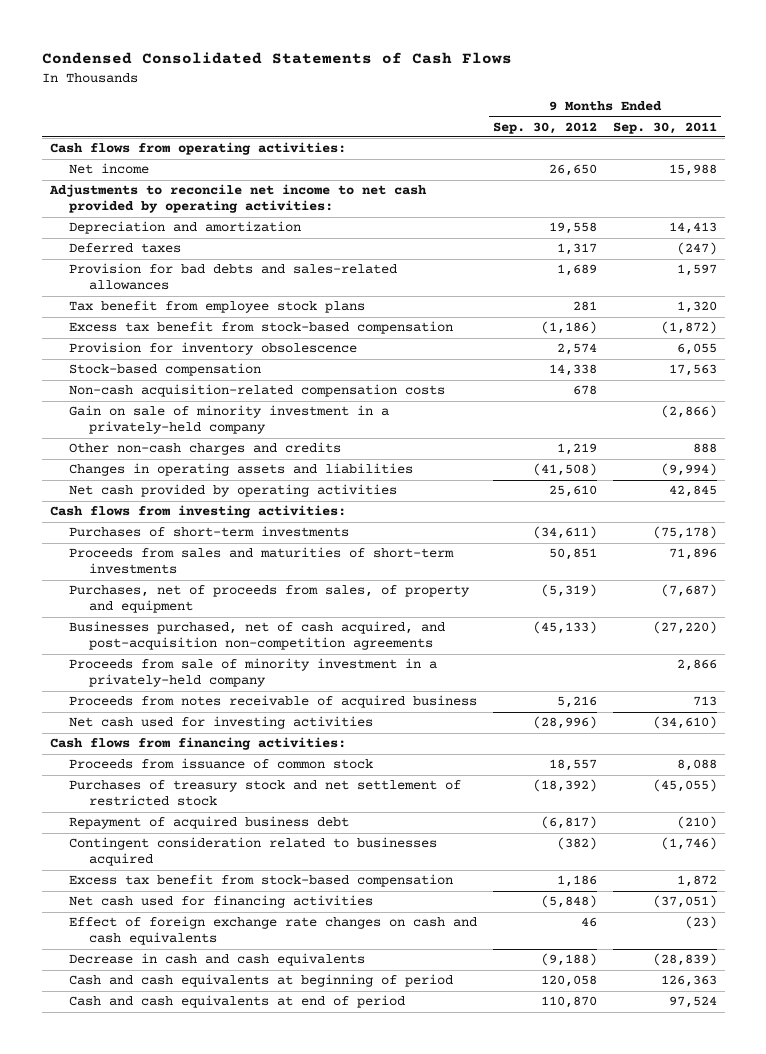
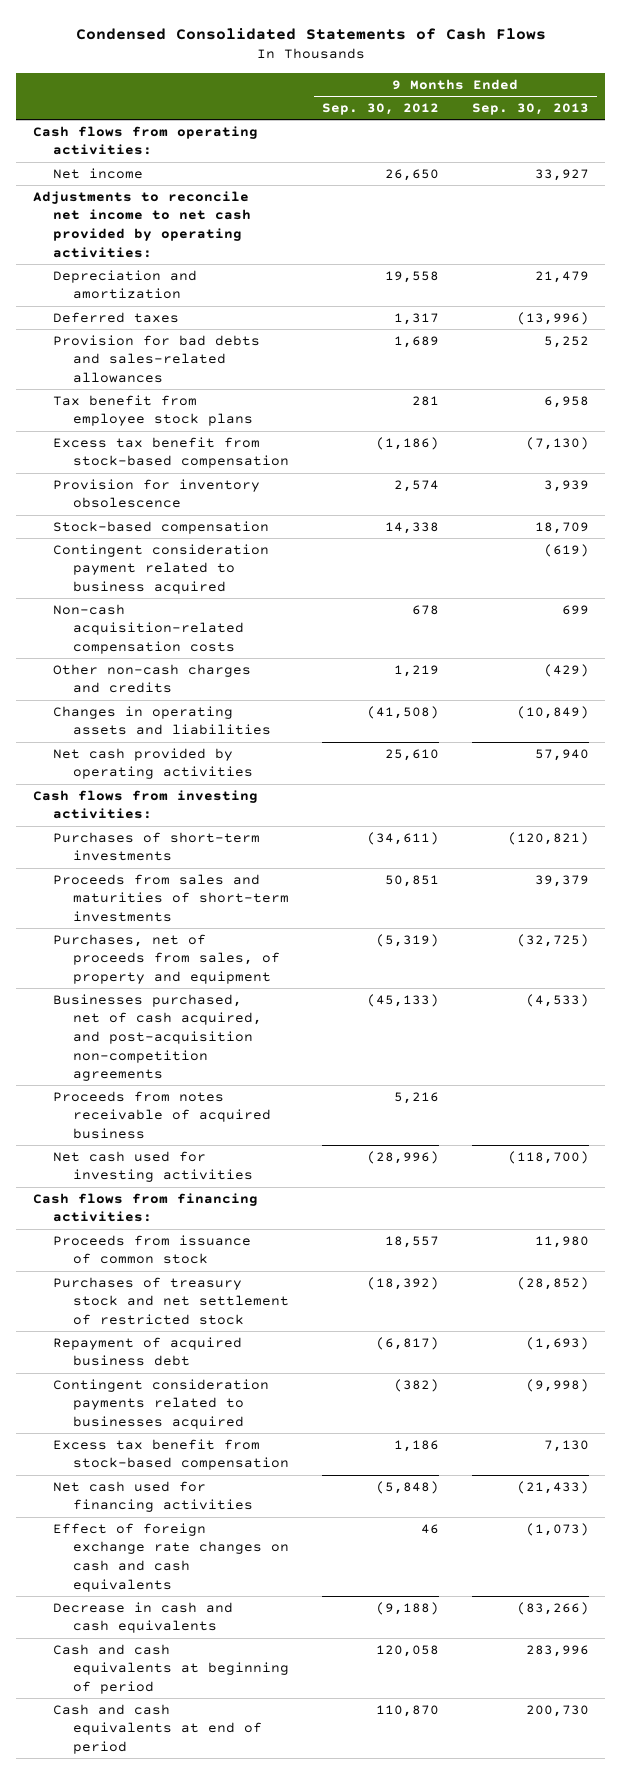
[612,121,717,134] Sep. 30, 2011 -> none
none -> [471,103,589,116] Sep. 30, 2013
none -> [52,543,269,594] Contingent consideration payment related to business acquired
[69,405,390,435] Gain on sale of minority investment in a privately-held company -> none
[69,658,438,688] Proceeds from sale of minority investment in a privately-held company -> none
[69,837,438,867] Contingent consideration related to businesses acquired -> [52,1378,269,1429] Contingent consideration payments related to businesses acquired

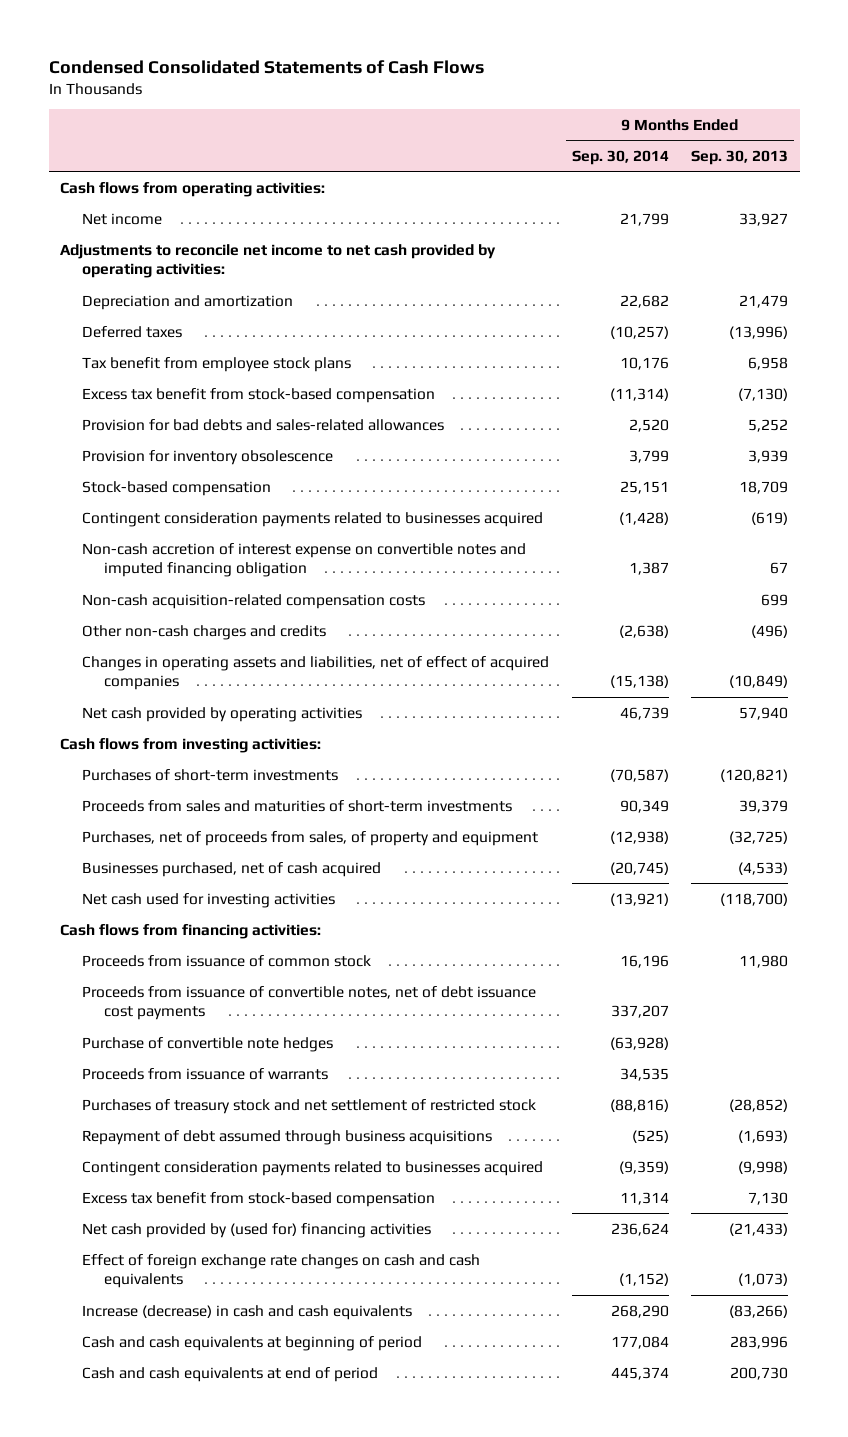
[322,103,440,116] Sep. 30, 2012 -> none
none -> [571,149,669,165] Sep. 30, 2014
[52,334,260,383] Provision for bad debts and sales-related allowances -> [81,418,444,431] Provision for bad debts and sales-related allowances
[52,543,269,594] Contingent consideration payment related to business acquired -> [81,511,543,527] Contingent consideration payments related to businesses acquired
none -> [81,542,526,578] Non-cash accretion of interest expense on convertible notes and imputed financing obligation
[543,663,589,677] (429) -> [751,624,789,638] (496)
[52,705,272,736] Changes in operating assets and liabilities -> [81,655,549,691] Changes in operating assets and liabilities, net of effect of acquired companies
[52,1090,272,1139] Proceeds from notes receivable of acquired business -> none
[52,993,263,1082] Businesses purchased, net of cash acquired, and post-acquisition non-competition agreements -> [81,861,381,877] Businesses purchased, net of cash acquired
none -> [81,985,536,1021] Proceeds from issuance of convertible notes, net of debt issuance cost payments
none -> [81,1036,333,1052] Purchase of convertible note hedges
none -> [81,1067,328,1080] Proceeds from issuance of warrants
[52,1336,242,1367] Repayment of acquired business debt -> [81,1129,492,1145] Repayment of debt assumed through business acquisitions
[52,1480,254,1513] Net cash used for financing activities -> [81,1222,431,1238] Net cash provided by (used for) financing activities
[52,1601,233,1634] Decrease in cash and cash equivalents -> [81,1304,412,1320] Increase (decrease) in cash and cash equivalents

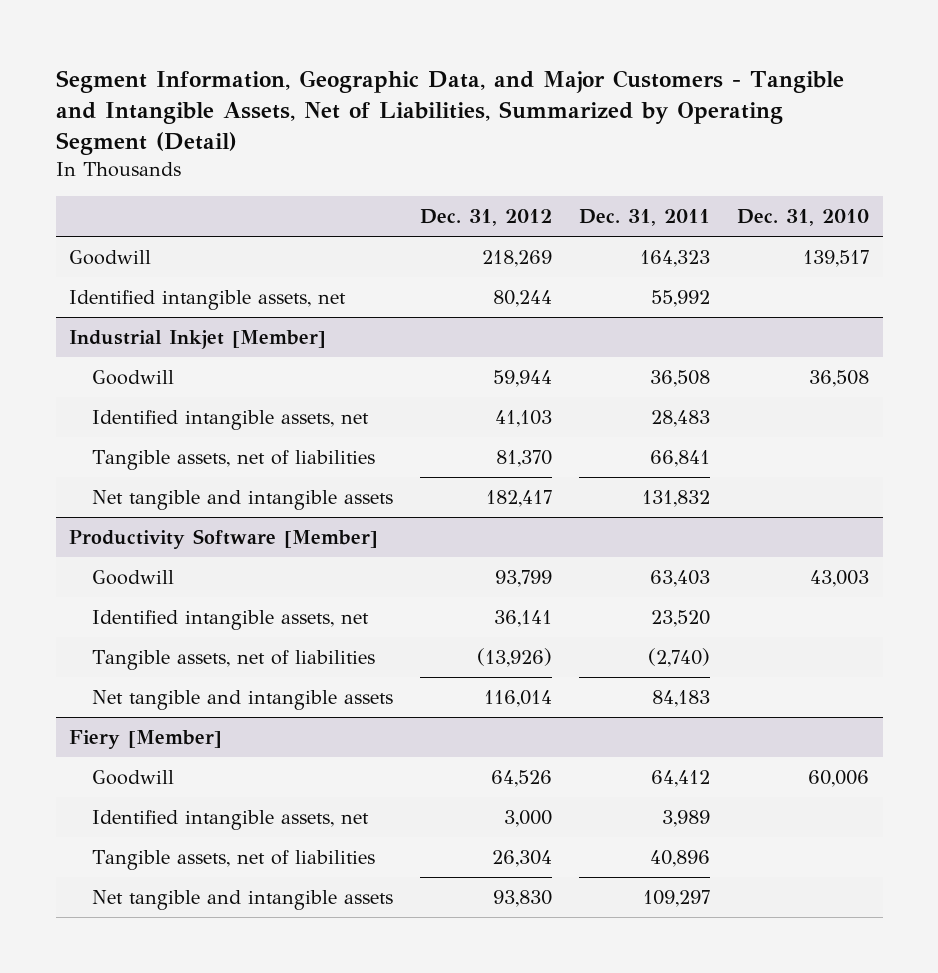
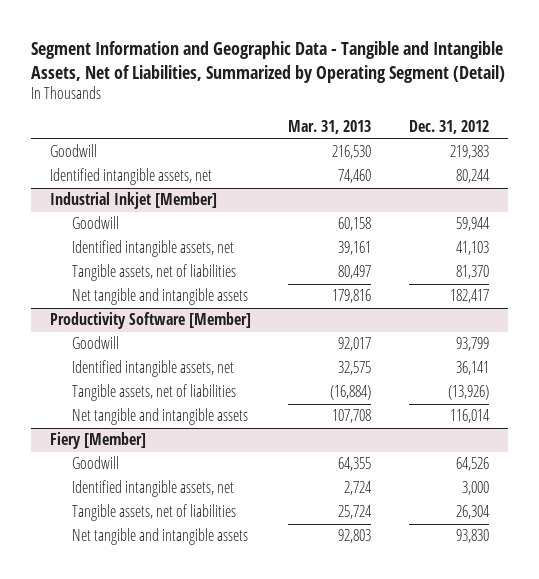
[55,69,844,156] Segment Information, Geographic Data, and Major Customers - Tangible and Intangible Assets, Net of Liabilities, Summarized by Operating Segment (Detail) -> [30,40,505,83] Segment Information and Geographic Data - Tangible and Intangible Assets, Net of Liabilities, Summarized by Operating Segment (Detail)
[579,208,711,226] Dec. 31, 2011 -> none
[737,208,870,226] Dec. 31, 2010 -> none
none -> [288,119,372,134] Mar. 31, 2013
[482,249,553,267] 218,269 -> [450,145,490,160] 219,383

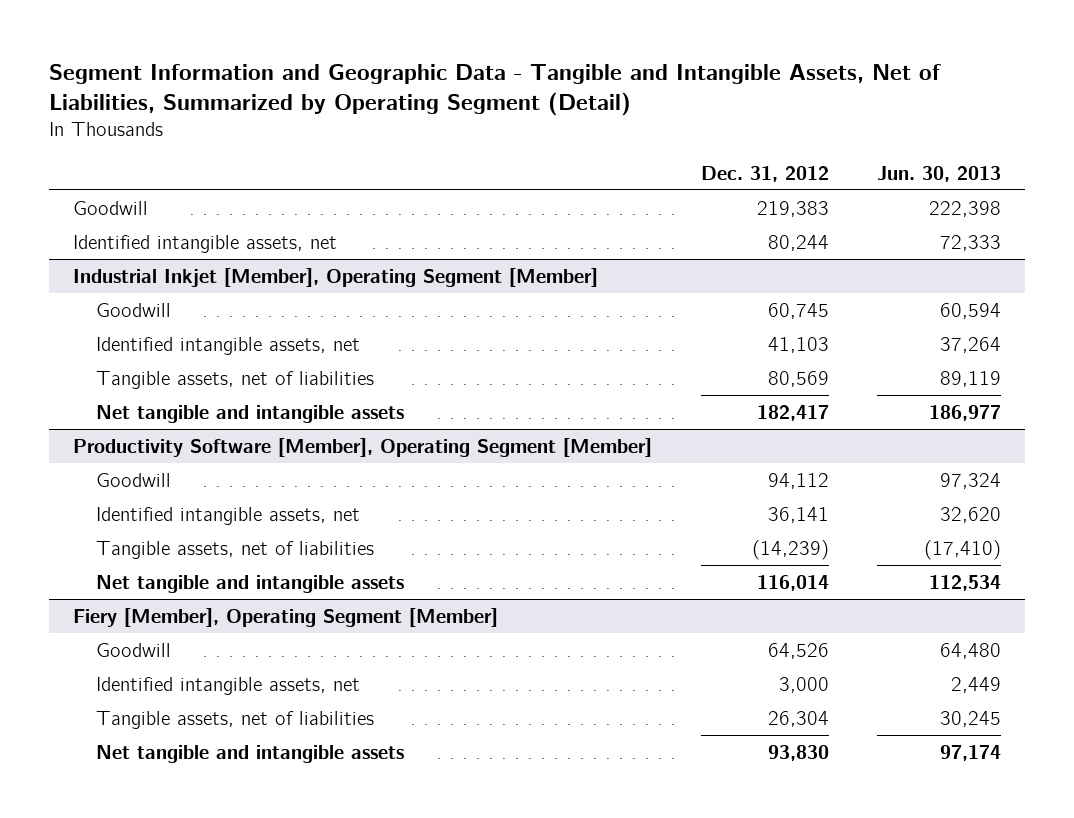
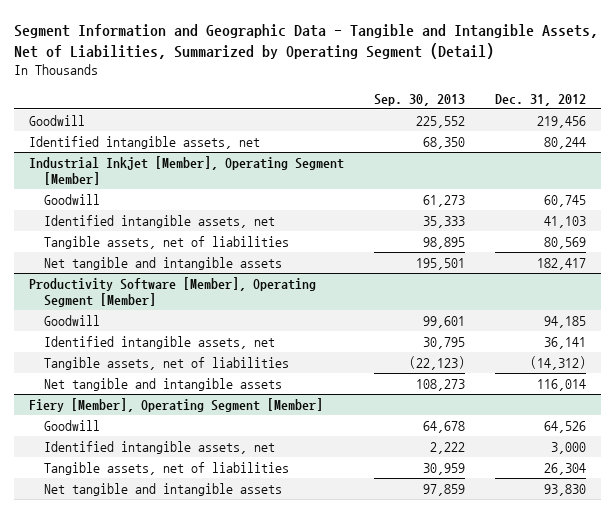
[876,165,1001,182] Jun. 30, 2013 -> none
none -> [374,93,466,106] Sep. 30, 2013
[756,200,829,217] 219,383 -> [537,115,587,128] 219,456
[767,472,829,489] 94,112 -> [544,315,587,328] 94,185
[751,539,829,560] (14,239) -> [530,355,587,370] (14,312)

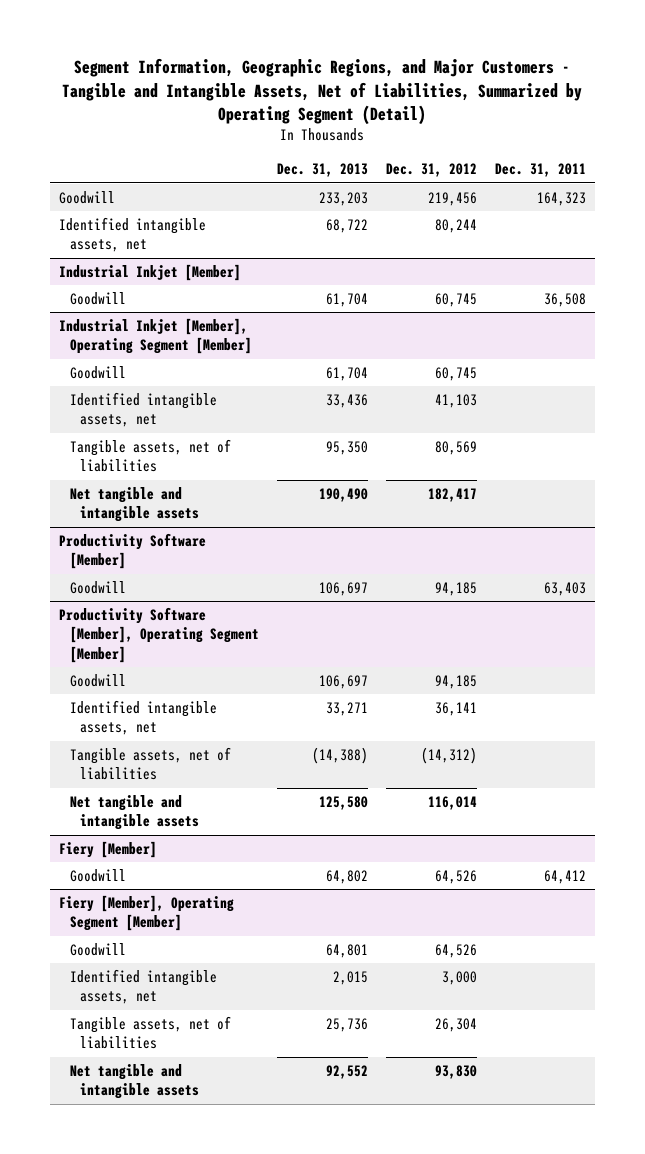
[13,23,598,60] Segment Information and Geographic Data - Tangible and Intangible Assets, Net of Liabilities, Summarized by Operating Segment (Detail) -> [62,58,583,126] Segment Information, Geographic Regions, and Major Customers - Tangible and Intangible Assets, Net of Liabilities, Summarized by Operating Segment (Detail)
[374,93,466,106] Sep. 30, 2013 -> none
none -> [276,163,368,178] Dec. 31, 2013
none -> [494,163,586,178] Dec. 31, 2011
none -> [58,263,241,281] Industrial Inkjet [Member]
none -> [69,291,126,305] Goodwill
none -> [58,532,206,570] Productivity Software [Member]
none -> [69,580,126,594] Goodwill
none -> [58,840,157,858] Fiery [Member]
none -> [69,868,126,882] Goodwill

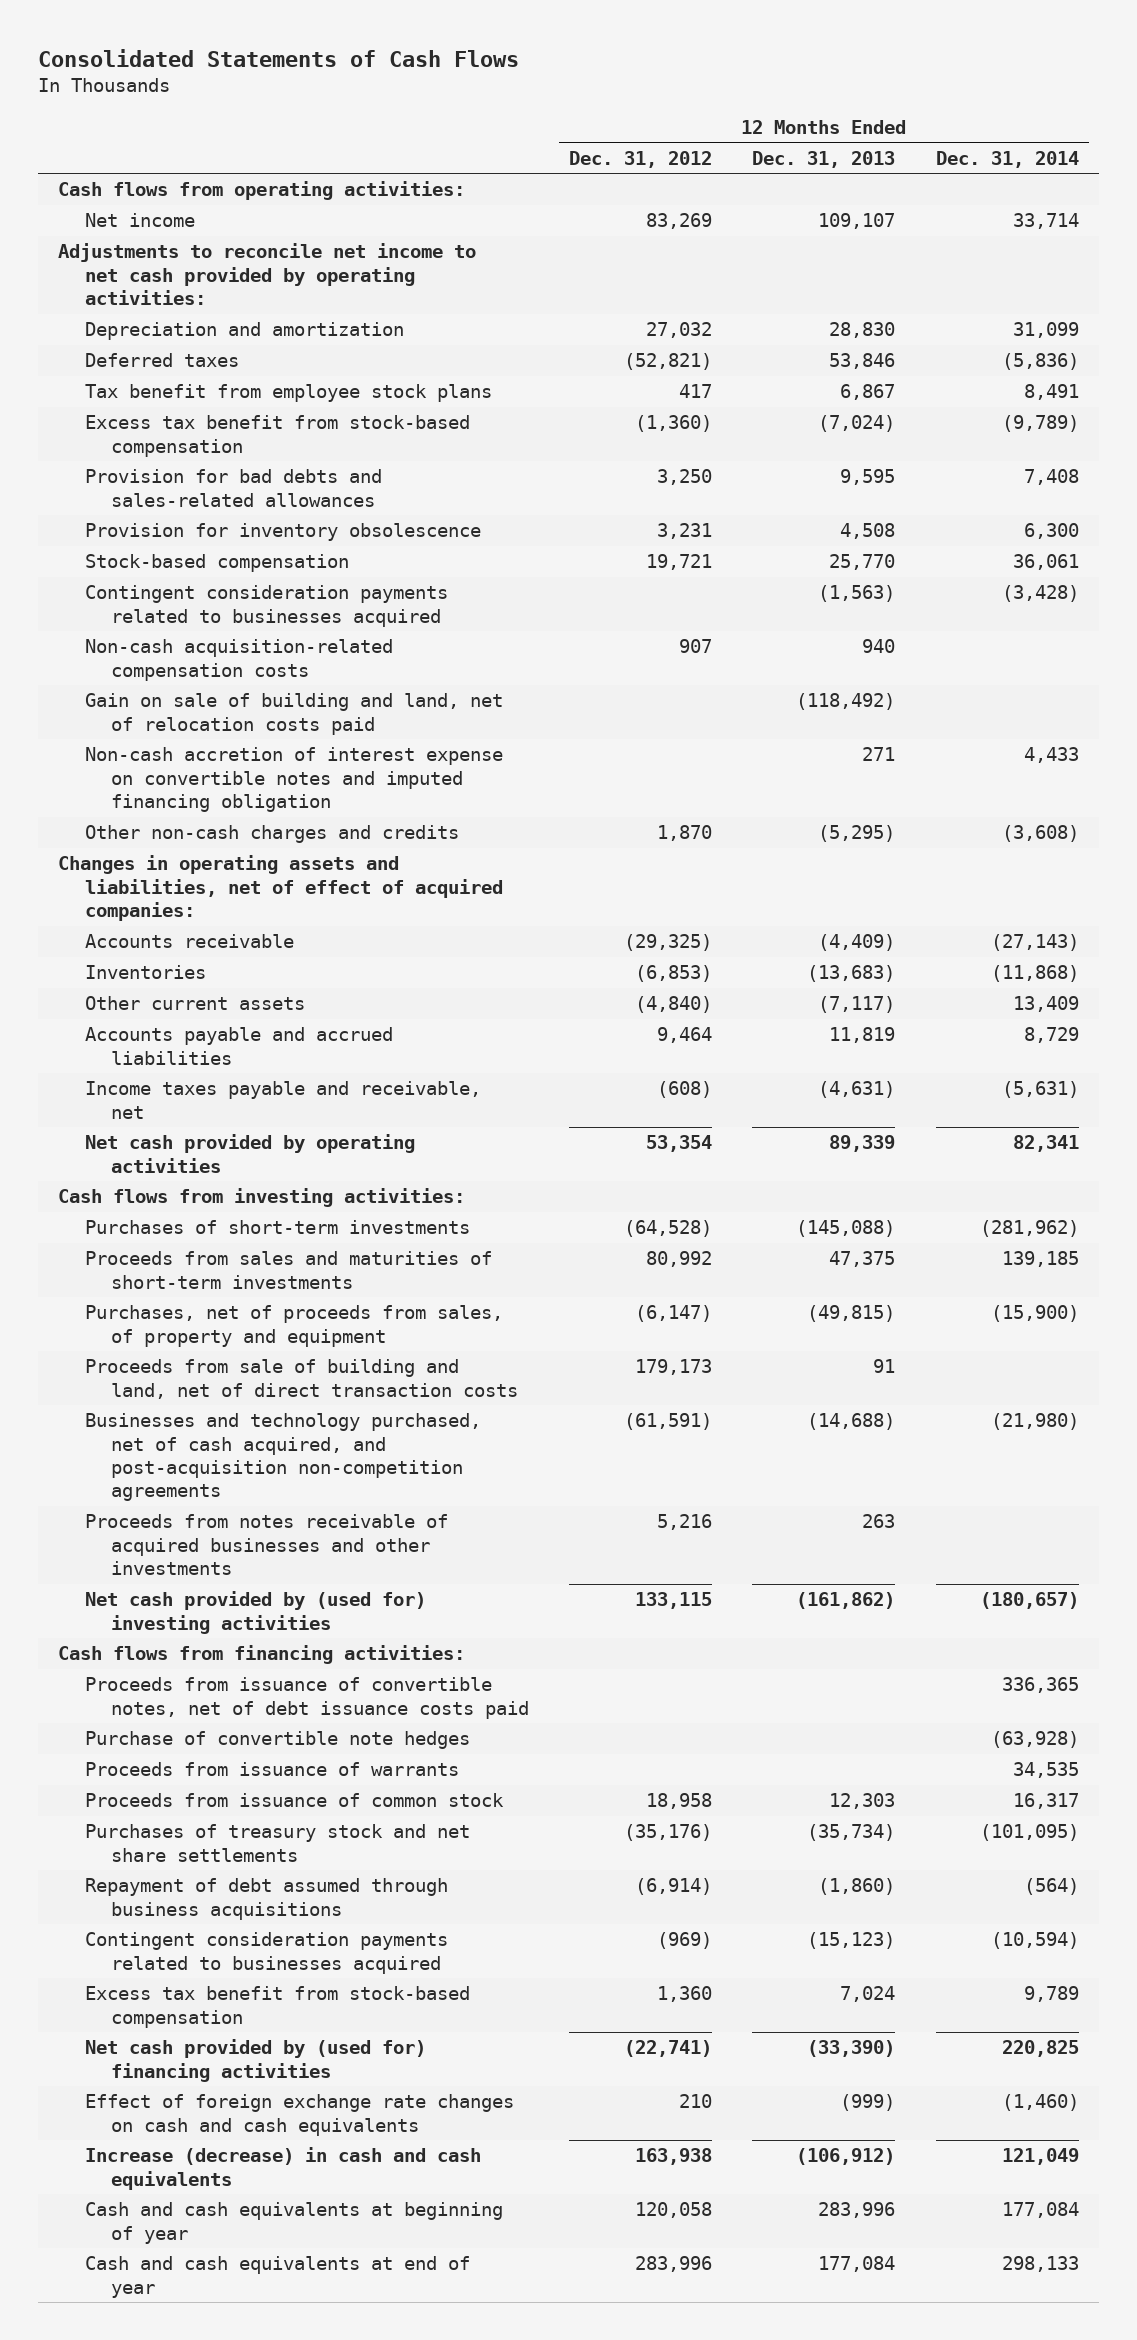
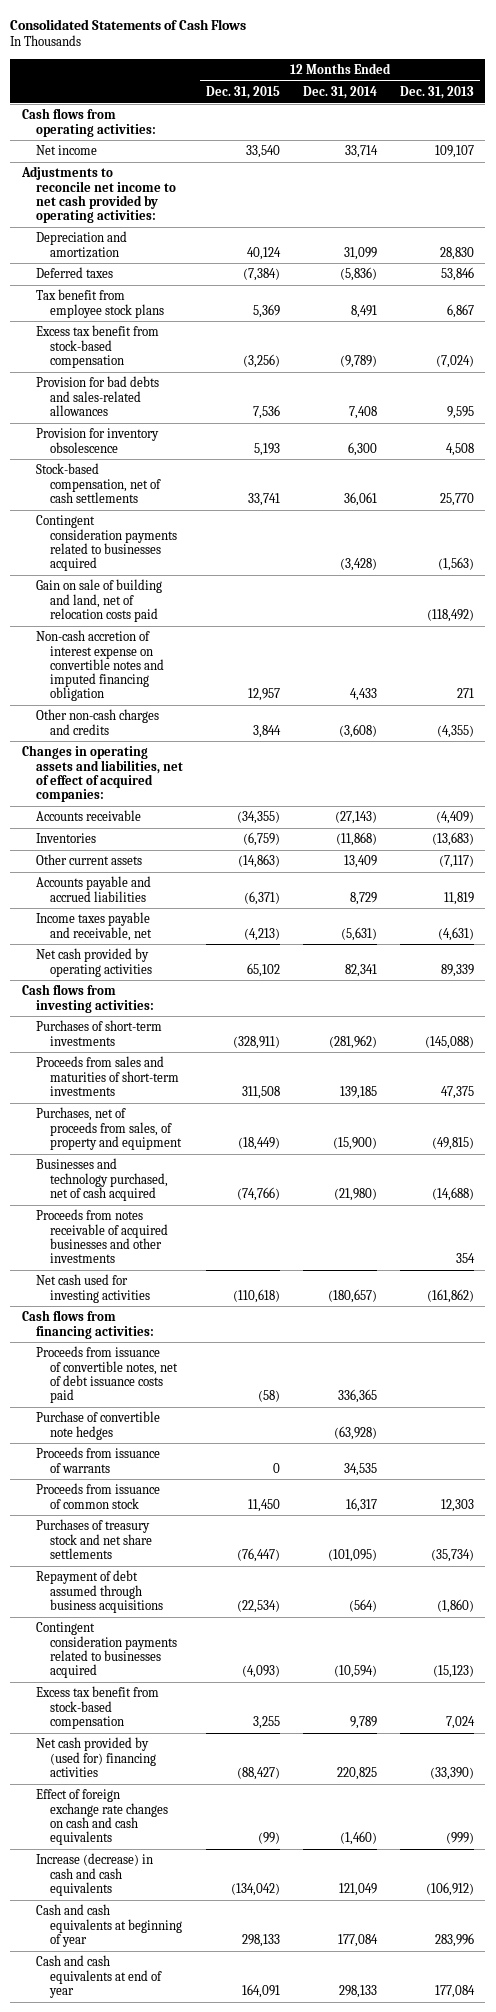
[569,150,713,168] Dec. 31, 2012 -> none
none -> [206,85,281,99] Dec. 31, 2015
[84,554,349,573] Stock-based compensation -> [36,463,162,503] Stock-based compensation, net of cash settlements
[84,639,393,681] Non-cash acquisition-related compensation costs -> none
[818,825,896,843] (5,295) -> [436,724,474,738] (4,355)
[84,1359,518,1399] Proceeds from sale of building and land, net of direct transaction costs -> none
[84,1413,481,1502] Businesses and technology purchased, net of cash acquired, and post-acquisition non-competition agreements -> [36,1158,169,1201] Businesses and technology purchased, net of cash acquired
[862,1514,896,1529] 263 -> [455,1253,475,1264] 354
[84,1591,426,1634] Net cash provided by (used for) investing activities -> [36,1274,151,1303] Net cash used for investing activities

